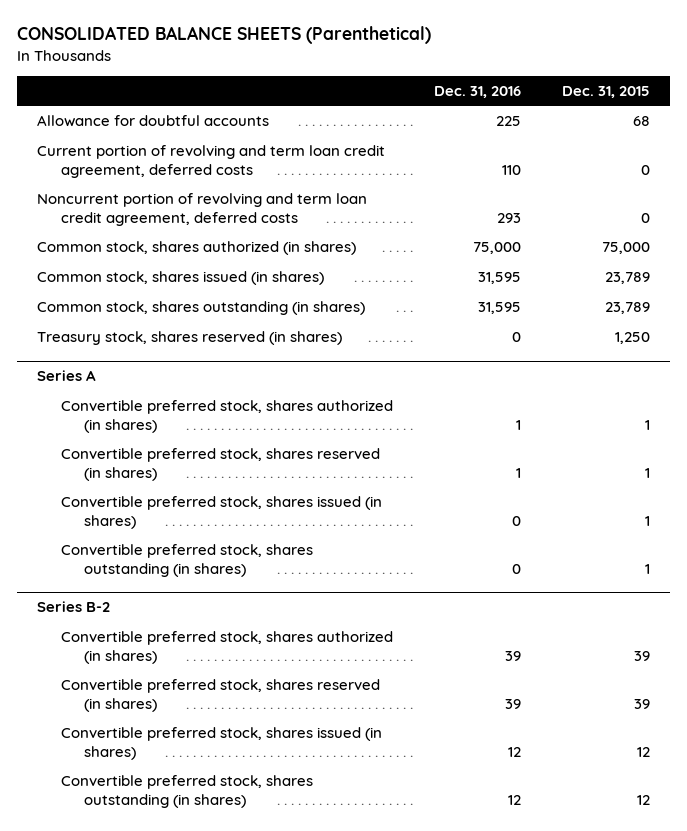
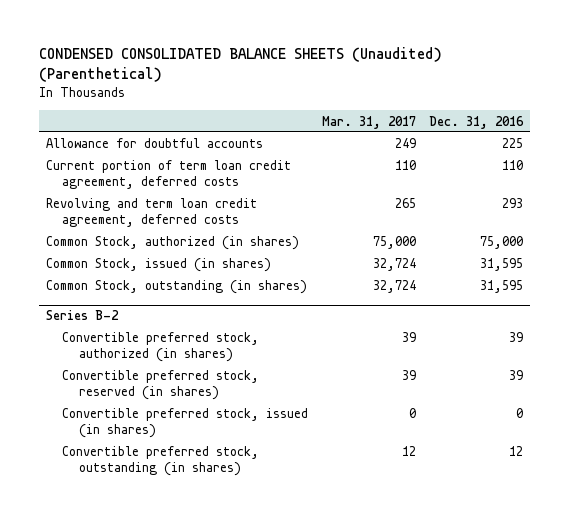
[16,26,431,45] CONSOLIDATED BALANCE SHEETS (Parenthetical) -> [38,47,442,83] CONDENSED CONSOLIDATED BALANCE SHEETS (Unaudited) (Parenthetical)
[561,85,650,98] Dec. 31, 2015 -> none
none -> [321,115,416,129] Mar. 31, 2017
[37,331,343,346] Treasury stock, shares reserved (in shares) -> none
[37,370,97,382] Series A -> none
[60,400,393,433] Convertible preferred stock, shares authorized (in shares) -> none
[60,448,380,481] Convertible preferred stock, shares reserved (in shares) -> none
[60,496,382,529] Convertible preferred stock, shares issued (in shares) -> none
[60,544,313,577] Convertible preferred stock, shares outstanding (in shares) -> none
[37,145,386,178] Current portion of revolving and term loan credit agreement, deferred costs -> [45,160,291,190] Current portion of term loan credit agreement, deferred costs
[37,193,368,226] Noncurrent portion of revolving and term loan credit agreement, deferred costs -> [45,198,257,228] Revolving and term loan credit agreement, deferred costs
[37,241,357,256] Common stock, shares authorized (in shares) -> [45,236,299,251] Common Stock, authorized (in shares)
[37,271,325,286] Common stock, shares issued (in shares) -> [45,258,271,273] Common Stock, issued (in shares)
[37,301,366,316] Common stock, shares outstanding (in shares) -> [45,280,307,295] Common Stock, outstanding (in shares)
[60,631,393,664] Convertible preferred stock, shares authorized (in shares) -> [62,332,260,363] Convertible preferred stock, authorized (in shares)
[60,679,380,712] Convertible preferred stock, shares reserved (in shares) -> [62,370,260,401] Convertible preferred stock, reserved (in shares)
[60,727,382,760] Convertible preferred stock, shares issued (in shares) -> [62,408,309,439] Convertible preferred stock, issued (in shares)
[507,746,521,757] 12 -> [516,408,524,419] 0
[60,775,313,808] Convertible preferred stock, shares outstanding (in shares) -> [62,446,260,477] Convertible preferred stock, outstanding (in shares)

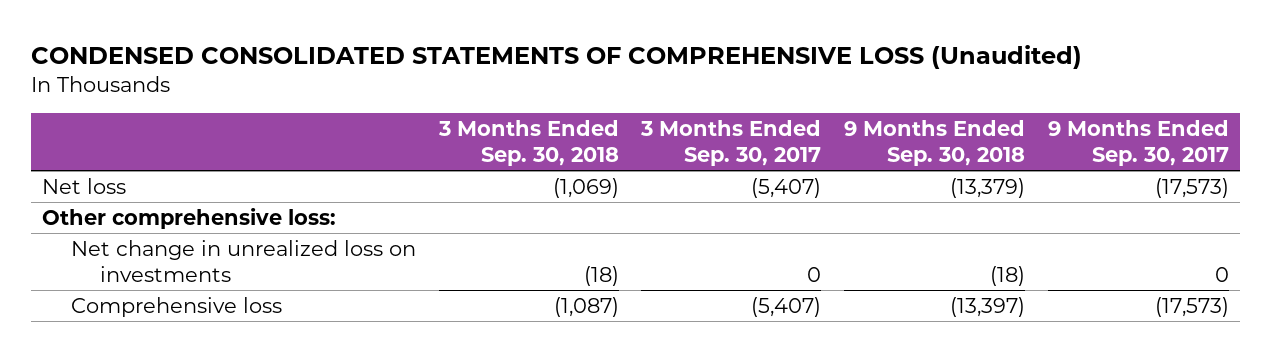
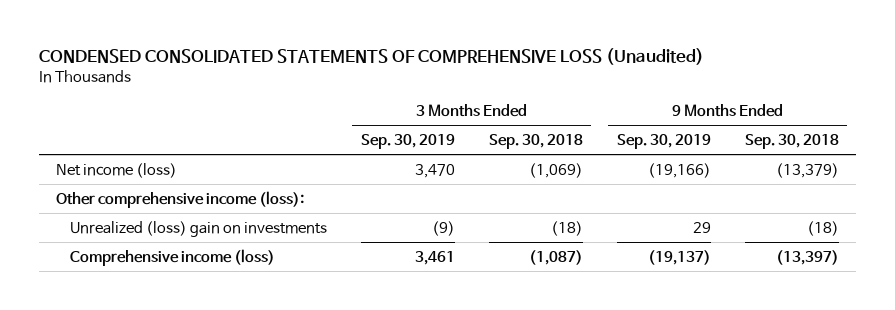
[640,120,822,166] 3 Months Ended Sep. 30, 2017 -> none
[1047,120,1229,166] 9 Months Ended Sep. 30, 2017 -> none
none -> [360,134,455,150] Sep. 30, 2019
none -> [616,134,711,150] Sep. 30, 2019
[42,178,127,195] Net loss -> [56,162,178,178] Net income (loss)
[42,208,337,230] Other comprehensive loss: -> [56,190,305,208] Other comprehensive income (loss):
[71,240,417,282] Net change in unrealized loss on investments -> [70,220,328,237] Unrealized (loss) gain on investments
[71,297,283,318] Comprehensive loss -> [70,248,276,266] Comprehensive income (loss)

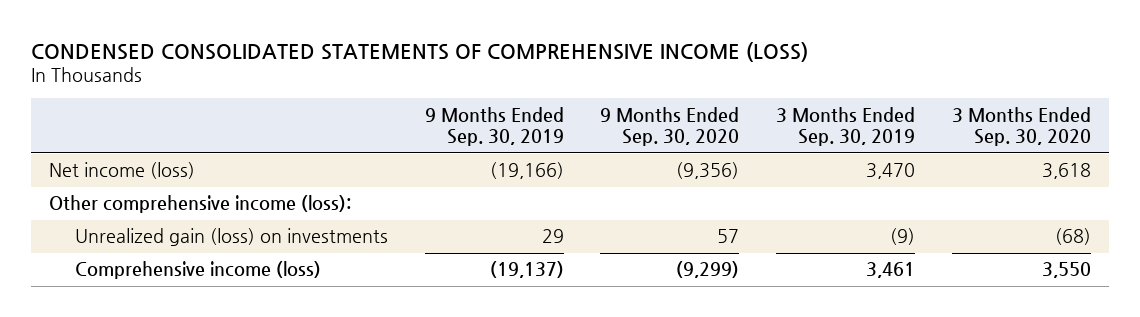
[39,47,705,65] CONDENSED CONSOLIDATED STATEMENTS OF COMPREHENSIVE LOSS (Unaudited) -> [30,41,808,62] CONDENSED CONSOLIDATED STATEMENTS OF COMPREHENSIVE INCOME (LOSS)
[488,134,583,150] Sep. 30, 2018 -> none
[744,134,839,150] Sep. 30, 2018 -> none
none -> [600,106,740,147] 9 Months Ended Sep. 30, 2020
none -> [951,106,1091,147] 3 Months Ended Sep. 30, 2020
[70,220,328,237] Unrealized (loss) gain on investments -> [74,228,388,247] Unrealized gain (loss) on investments

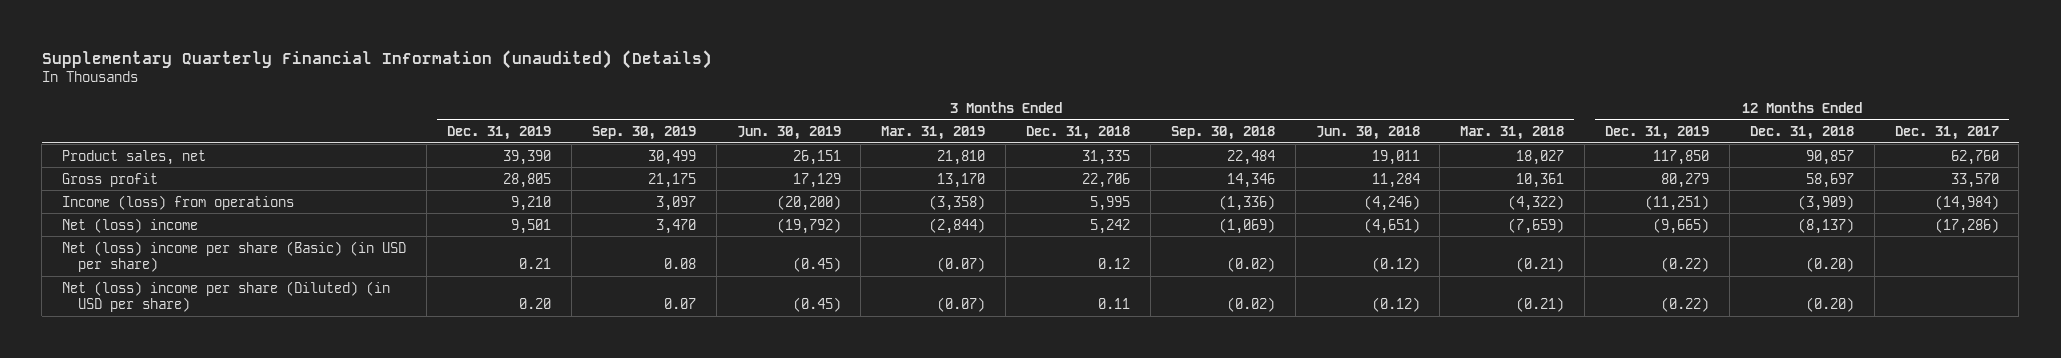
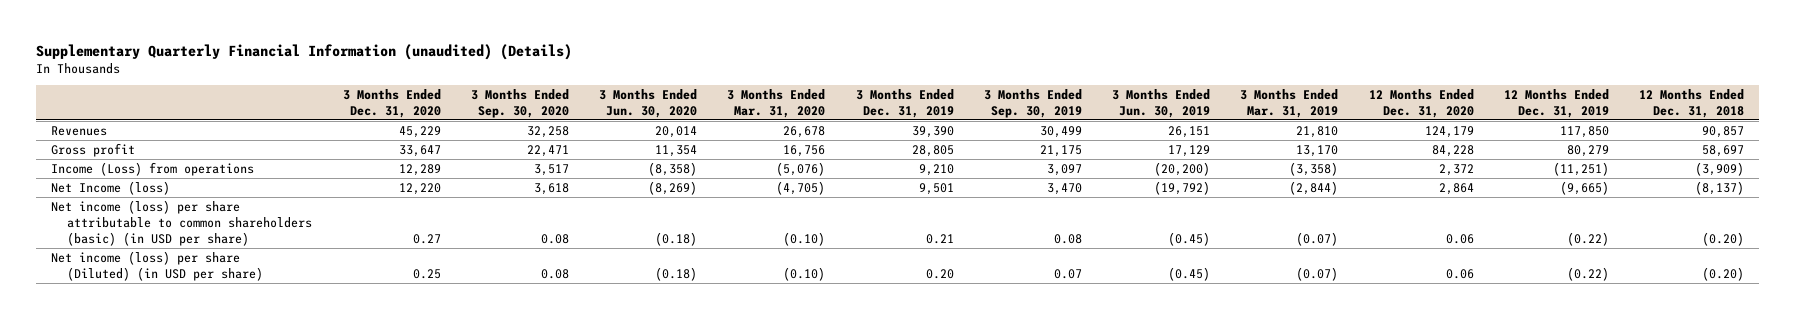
[1026,126,1131,141] Dec. 31, 2018 -> none
[1170,126,1275,141] Sep. 30, 2018 -> none
[1315,126,1420,141] Jun. 30, 2018 -> none
[1460,126,1565,141] Mar. 31, 2018 -> none
[1894,126,1999,141] Dec. 31, 2017 -> none
none -> [342,88,441,118] 3 Months Ended Dec. 31, 2020
none -> [470,88,569,118] 3 Months Ended Sep. 30, 2020
none -> [599,88,698,118] 3 Months Ended Jun. 30, 2020
none -> [727,88,826,118] 3 Months Ended Mar. 31, 2020
none -> [1368,88,1474,118] 12 Months Ended Dec. 31, 2020
[62,149,207,165] Product sales, net -> [51,125,108,136] Revenues
[62,194,295,210] Income (loss) from operations -> [51,161,255,176] Income (Loss) from operations
[62,217,199,233] Net (loss) income -> [51,180,171,195] Net Income (loss)
[62,240,407,272] Net (loss) income per share (Basic) (in USD per share) -> [51,199,313,246] Net income (loss) per share attributable to common shareholders (basic) (in USD per share)
[62,280,391,312] Net (loss) income per share (Diluted) (in USD per share) -> [51,250,264,281] Net income (loss) per share (Diluted) (in USD per share)

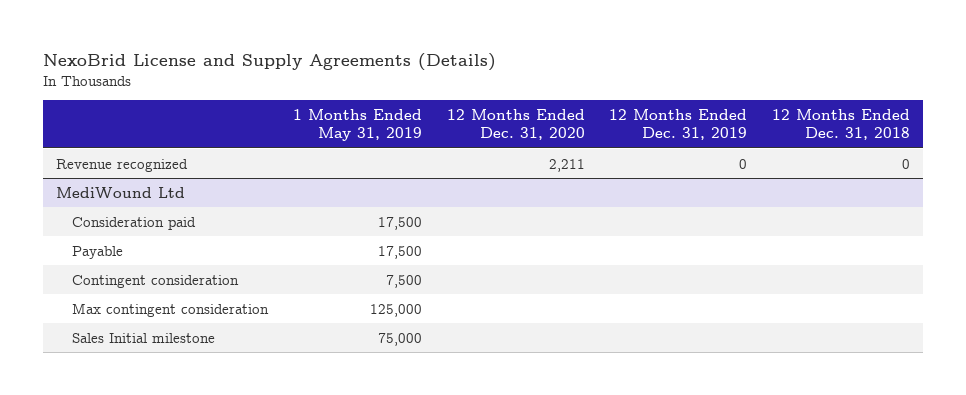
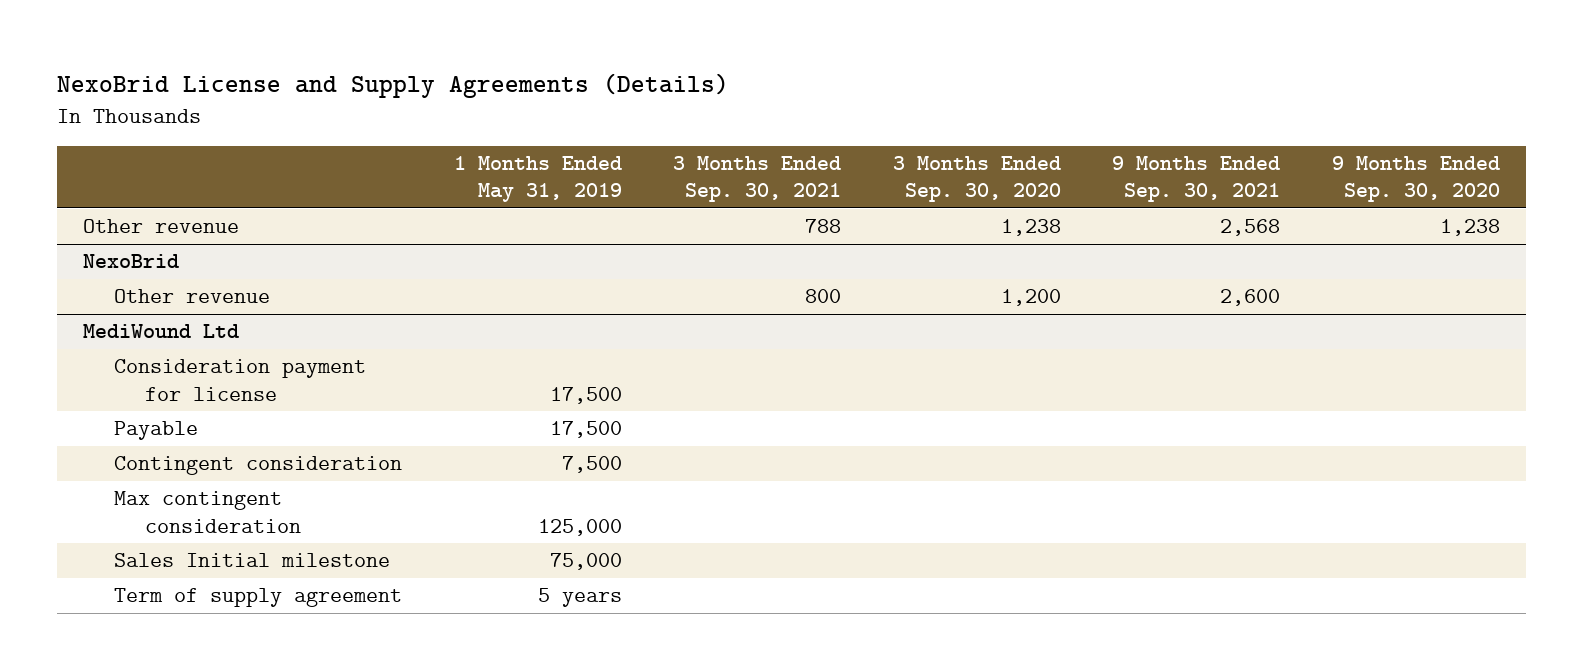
[446,108,585,141] 12 Months Ended Dec. 31, 2020 -> none
[609,108,748,141] 12 Months Ended Dec. 31, 2019 -> none
[772,108,911,141] 12 Months Ended Dec. 31, 2018 -> none
none -> [673,155,842,203] 3 Months Ended Sep. 30, 2021
none -> [892,155,1061,203] 3 Months Ended Sep. 30, 2020
none -> [1112,155,1281,203] 9 Months Ended Sep. 30, 2021
none -> [1331,155,1500,203] 9 Months Ended Sep. 30, 2020
[55,158,188,172] Revenue recognized -> [82,219,239,234] Other revenue
none -> [82,254,179,269] NexoBrid
none -> [113,289,270,304] Other revenue
[71,216,196,230] Consideration paid -> [113,359,366,401] Consideration payment for license
none -> [113,588,402,608] Term of supply agreement

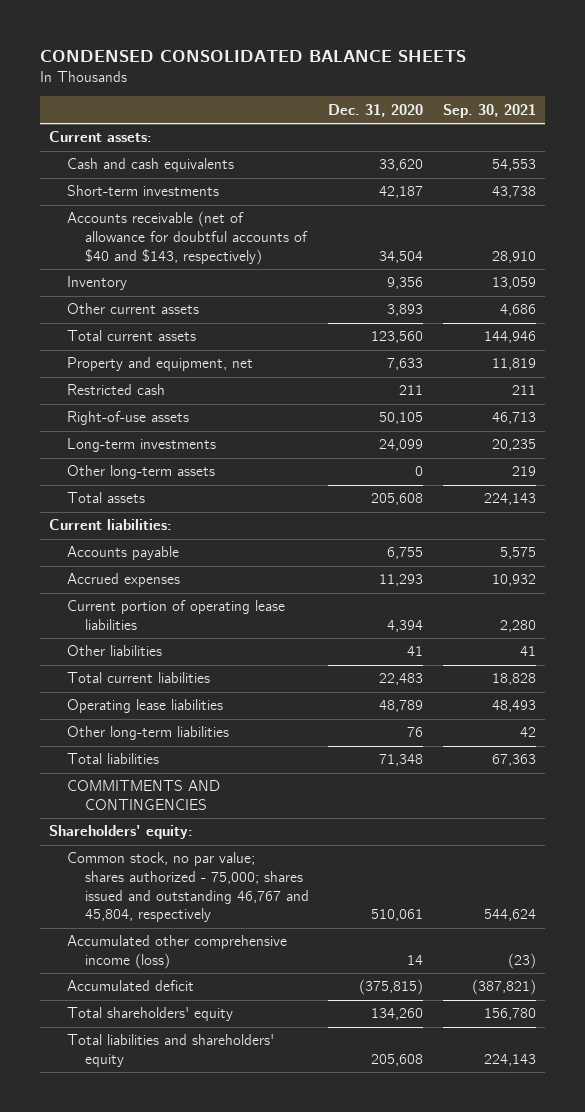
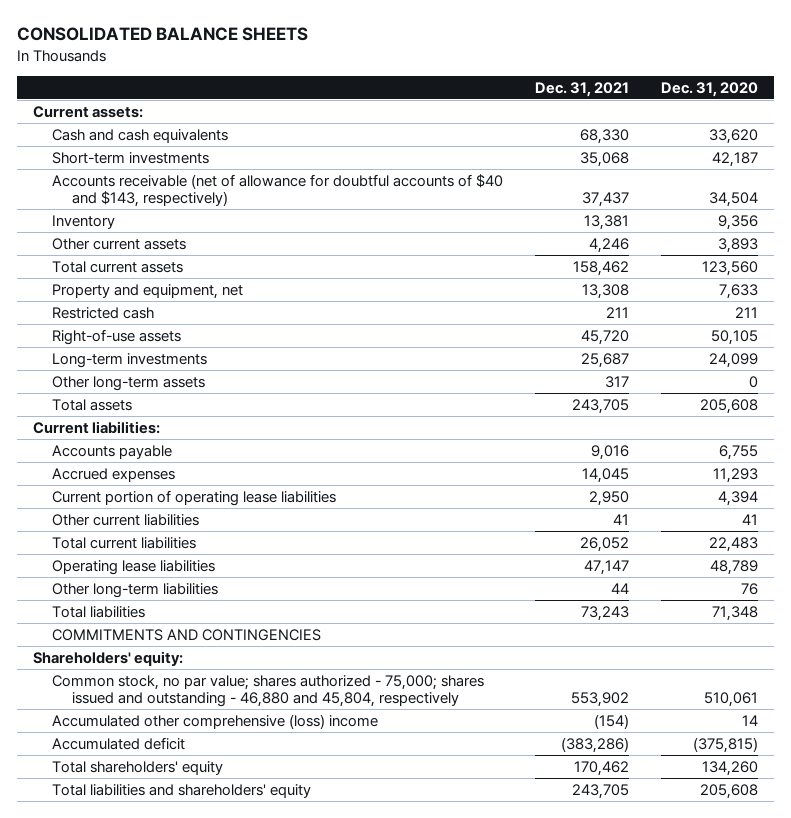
[39,50,466,63] CONDENSED CONSOLIDATED BALANCE SHEETS -> [16,27,308,42] CONSOLIDATED BALANCE SHEETS
[442,103,536,118] Sep. 30, 2021 -> none
none -> [535,81,630,97] Dec. 31, 2021
[67,645,163,657] Other liabilities -> [52,513,200,526] Other current liabilities
[67,852,309,923] Common stock, no par value; shares authorized - 75,000; shares issued and outstanding 46,767 and 45,804, respectively -> [52,674,485,708] Common stock, no par value; shares authorized - 75,000; shares issued and outstanding - 46,880 and 45,804, respectively
[67,935,288,970] Accumulated other comprehensive income (loss) -> [52,713,379,729] Accumulated other comprehensive (loss) income

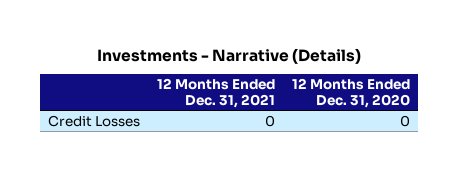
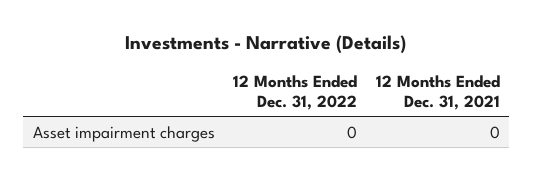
[291,78,410,108] 12 Months Ended Dec. 31, 2020 -> none
none -> [233,74,358,110] 12 Months Ended Dec. 31, 2022
[48,115,141,128] Credit Losses -> [32,125,215,142] Asset impairment charges

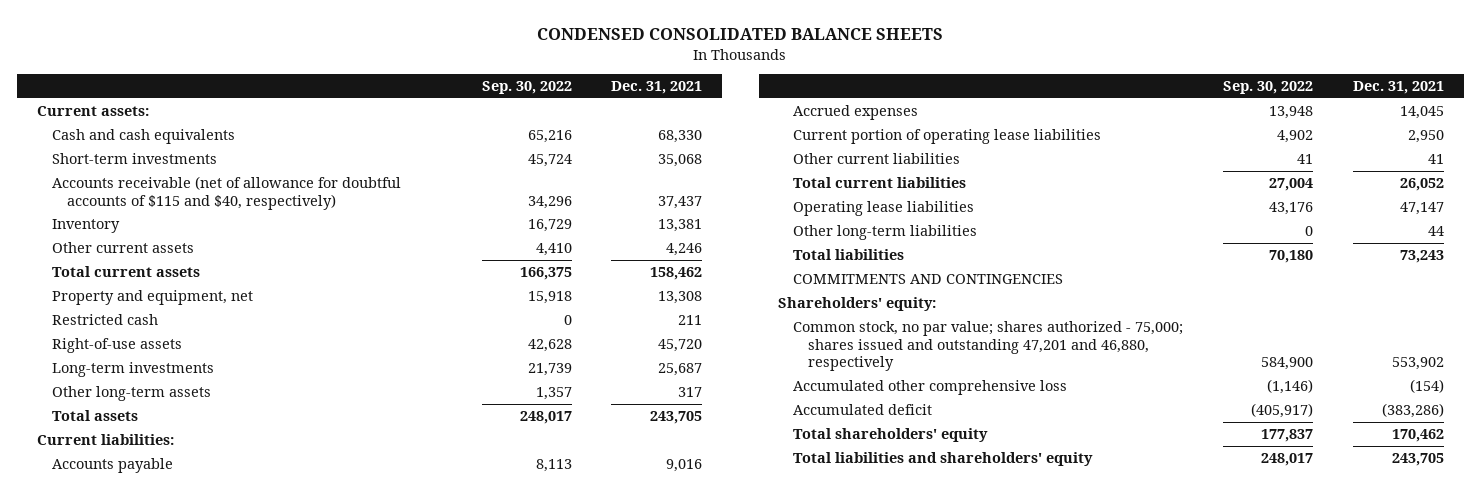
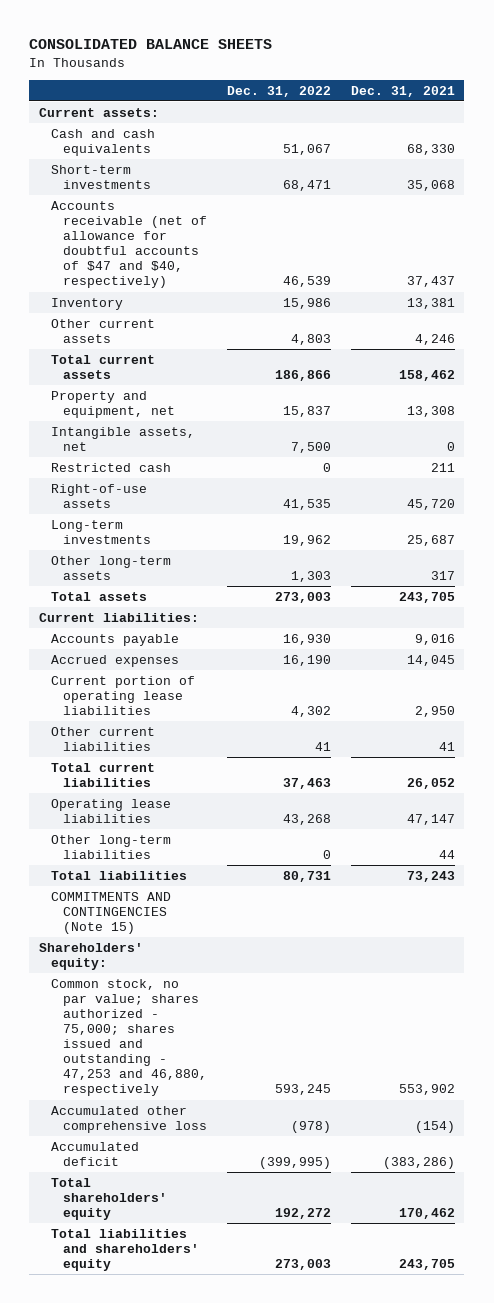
[537,27,944,40] CONDENSED CONSOLIDATED BALANCE SHEETS -> [29,39,273,50] CONSOLIDATED BALANCE SHEETS
[481,81,572,95] Sep. 30, 2022 -> none
none -> [226,85,331,97] Dec. 31, 2022
[52,176,402,210] Accounts receivable (net of allowance for doubtful accounts of $115 and $40, respectively) -> [50,200,207,289] Accounts receivable (net of allowance for doubtful accounts of $47 and $40, respectively)
none -> [50,426,195,451] Intangible assets, net
[793,274,1064,285] COMMITMENTS AND CONTINGENCIES -> [50,891,171,935] COMMITMENTS AND CONTINGENCIES (Note 15)
[793,321,1184,372] Common stock, no par value; shares authorized - 75,000; shares issued and outstanding 47,201 and 46,880, respectively -> [50,978,207,1097] Common stock, no par value; shares authorized - 75,000; shares issued and outstanding - 47,253 and 46,880, respectively

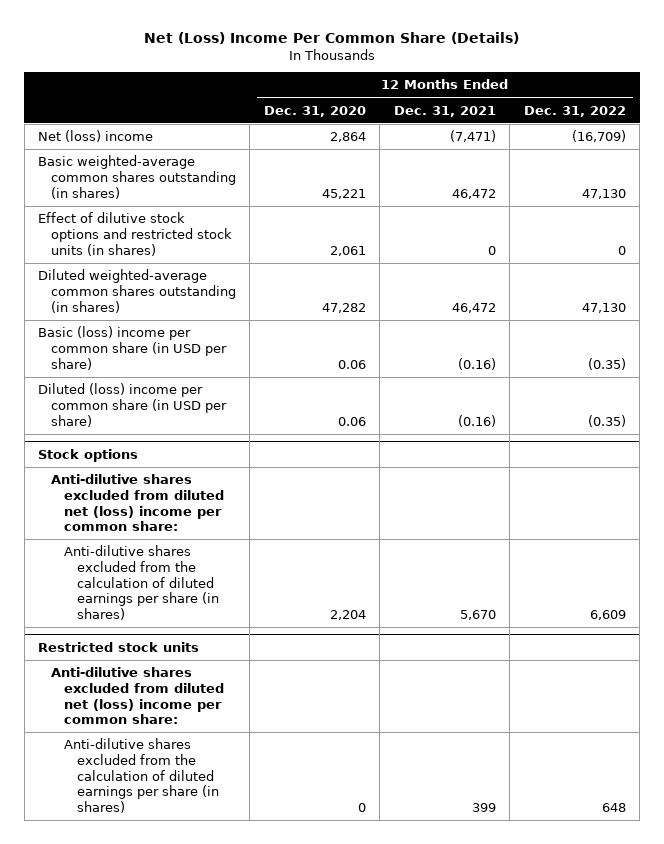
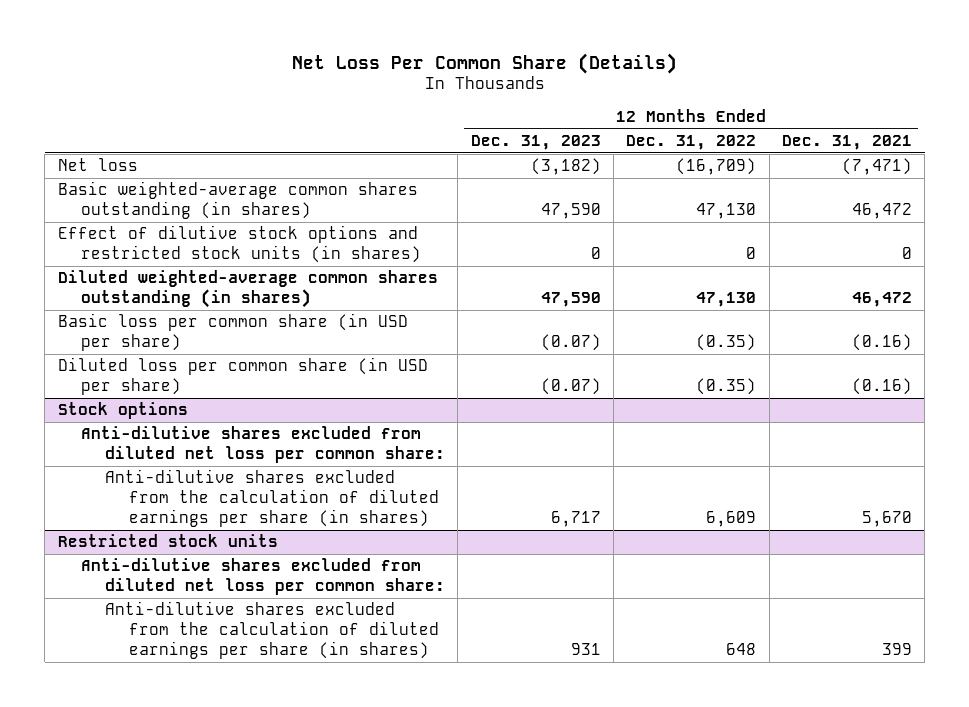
[143,32,519,45] Net (Loss) Income Per Common Share (Details) -> [291,52,677,74] Net Loss Per Common Share (Details)
[263,105,366,117] Dec. 31, 2020 -> none
none -> [470,134,601,150] Dec. 31, 2023
[38,130,154,143] Net (loss) income -> [57,158,138,172] Net loss
[38,326,227,370] Basic (loss) income per common share (in USD per share) -> [57,313,408,352] Basic loss per common share (in USD per share)
[38,383,227,427] Diluted (loss) income per common share (in USD per share) -> [57,357,428,396] Diluted loss per common share (in USD per share)
[50,474,224,532] Anti-dilutive shares excluded from diluted net (loss) income per common share: -> [81,426,446,464] Anti-dilutive shares excluded from diluted net loss per common share:
[50,667,224,725] Anti-dilutive shares excluded from diluted net (loss) income per common share: -> [81,558,446,596] Anti-dilutive shares excluded from diluted net loss per common share:

